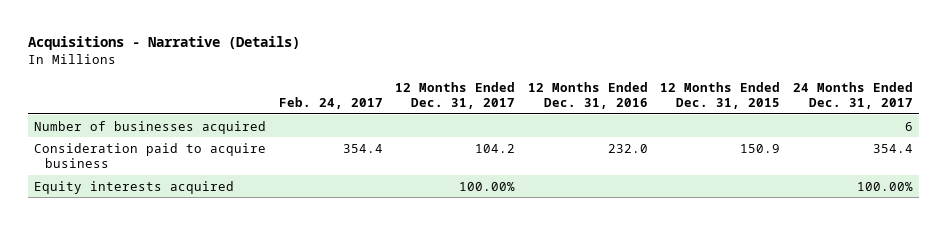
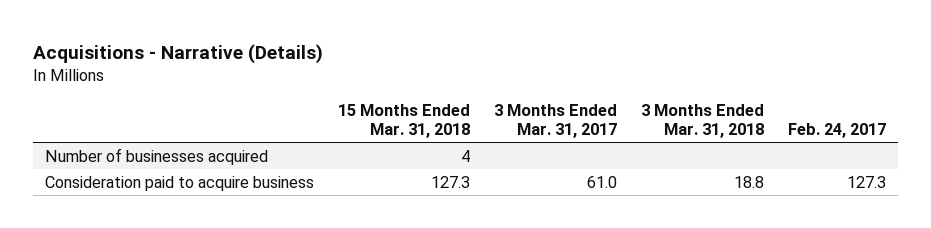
[395,81,516,109] 12 Months Ended Dec. 31, 2017 -> none
[527,81,648,109] 12 Months Ended Dec. 31, 2016 -> none
[660,81,781,109] 12 Months Ended Dec. 31, 2015 -> none
[792,81,913,109] 24 Months Ended Dec. 31, 2017 -> none
none -> [338,104,471,139] 15 Months Ended Mar. 31, 2018
none -> [494,104,618,139] 3 Months Ended Mar. 31, 2017
none -> [641,104,765,139] 3 Months Ended Mar. 31, 2018
[34,180,235,194] Equity interests acquired -> none
[342,143,383,153] 354.4 -> [847,175,887,188] 127.3

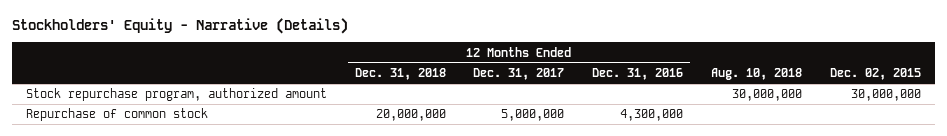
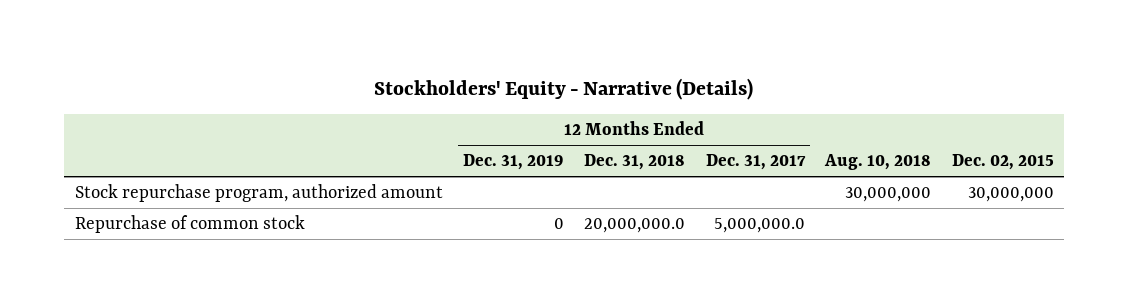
[592,68,684,81] Dec. 31, 2016 -> none
none -> [462,154,564,171] Dec. 31, 2019
[375,109,446,122] 20,000,000 -> [584,218,686,234] 20,000,000.0
[501,109,565,122] 5,000,000 -> [713,218,805,234] 5,000,000.0

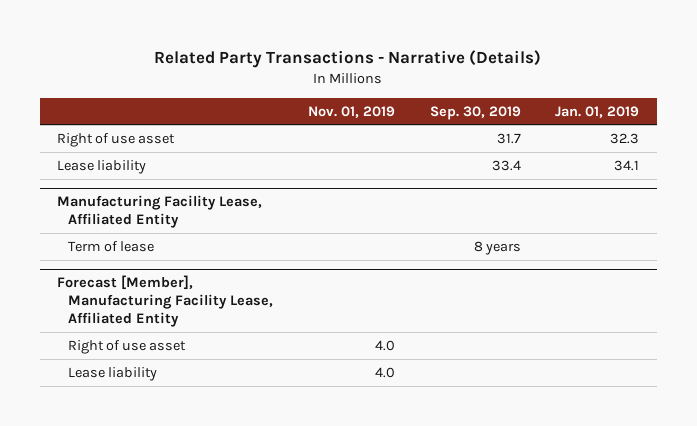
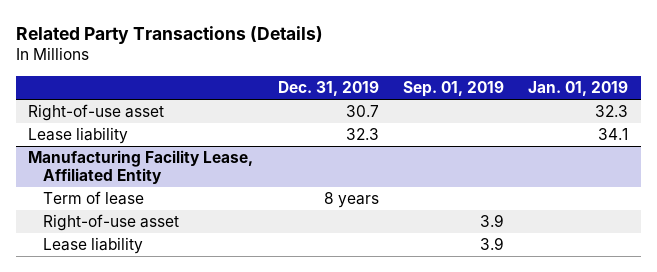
[154,50,542,69] Related Party Transactions - Narrative (Details) -> [16,25,324,44] Related Party Transactions (Details)
[308,105,396,118] Nov. 01, 2019 -> none
[429,105,521,120] Sep. 30, 2019 -> none
none -> [277,81,379,97] Dec. 31, 2019
none -> [403,81,505,98] Sep. 01, 2019
[57,132,176,147] Right of use asset -> [28,104,165,122] Right-of-use asset
[57,275,274,328] Forecast [Member], Manufacturing Facility Lease, Affiliated Entity -> none
[68,339,187,354] Right of use asset -> none
[68,366,158,381] Lease liability -> none
none -> [43,214,180,232] Right-of-use asset
none -> [43,237,144,255] Lease liability

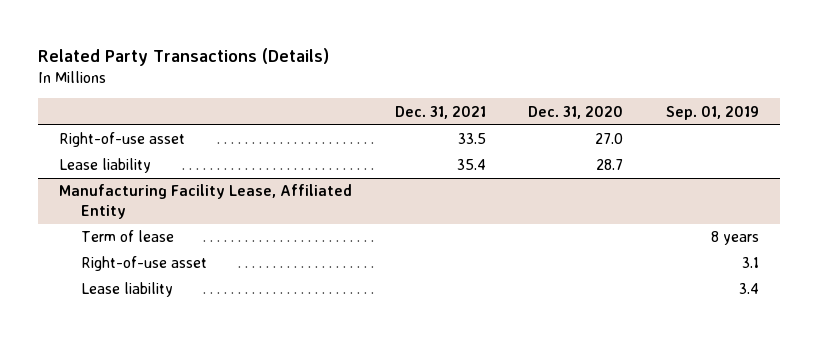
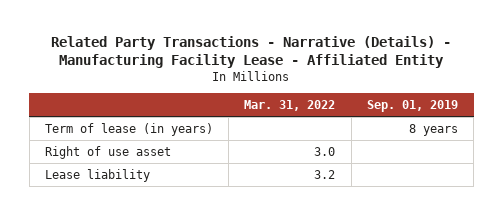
[38,48,330,67] Related Party Transactions (Details) -> [51,36,452,69] Related Party Transactions - Narrative (Details) - Manufacturing Facility Lease - Affiliated Entity
[394,105,486,119] Dec. 31, 2021 -> none
[528,105,624,119] Dec. 31, 2020 -> none
none -> [244,99,336,111] Mar. 31, 2022
none -> [44,122,213,136] Term of lease (in years)
[59,132,186,148] Right-of-use asset -> [44,145,171,159] Right of use asset
[59,184,353,220] Manufacturing Facility Lease, Affiliated Entity -> none
[80,230,174,243] Term of lease -> none
[80,256,207,272] Right-of-use asset -> none
[80,282,173,298] Lease liability -> none

